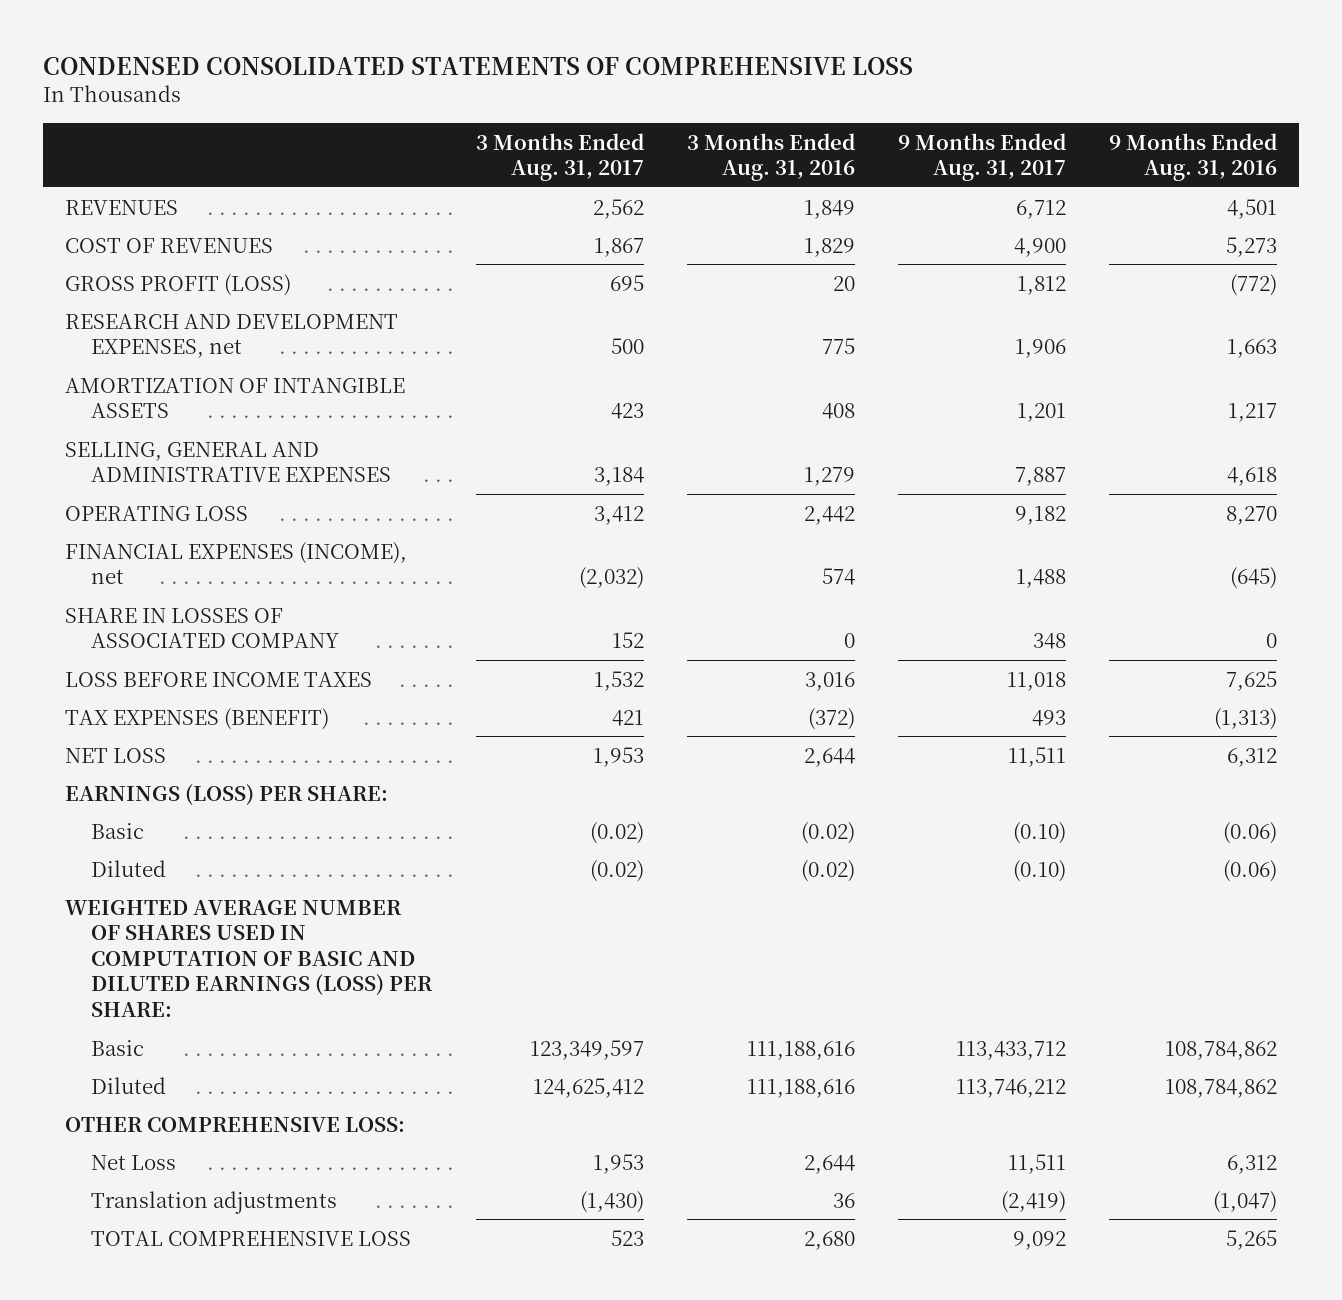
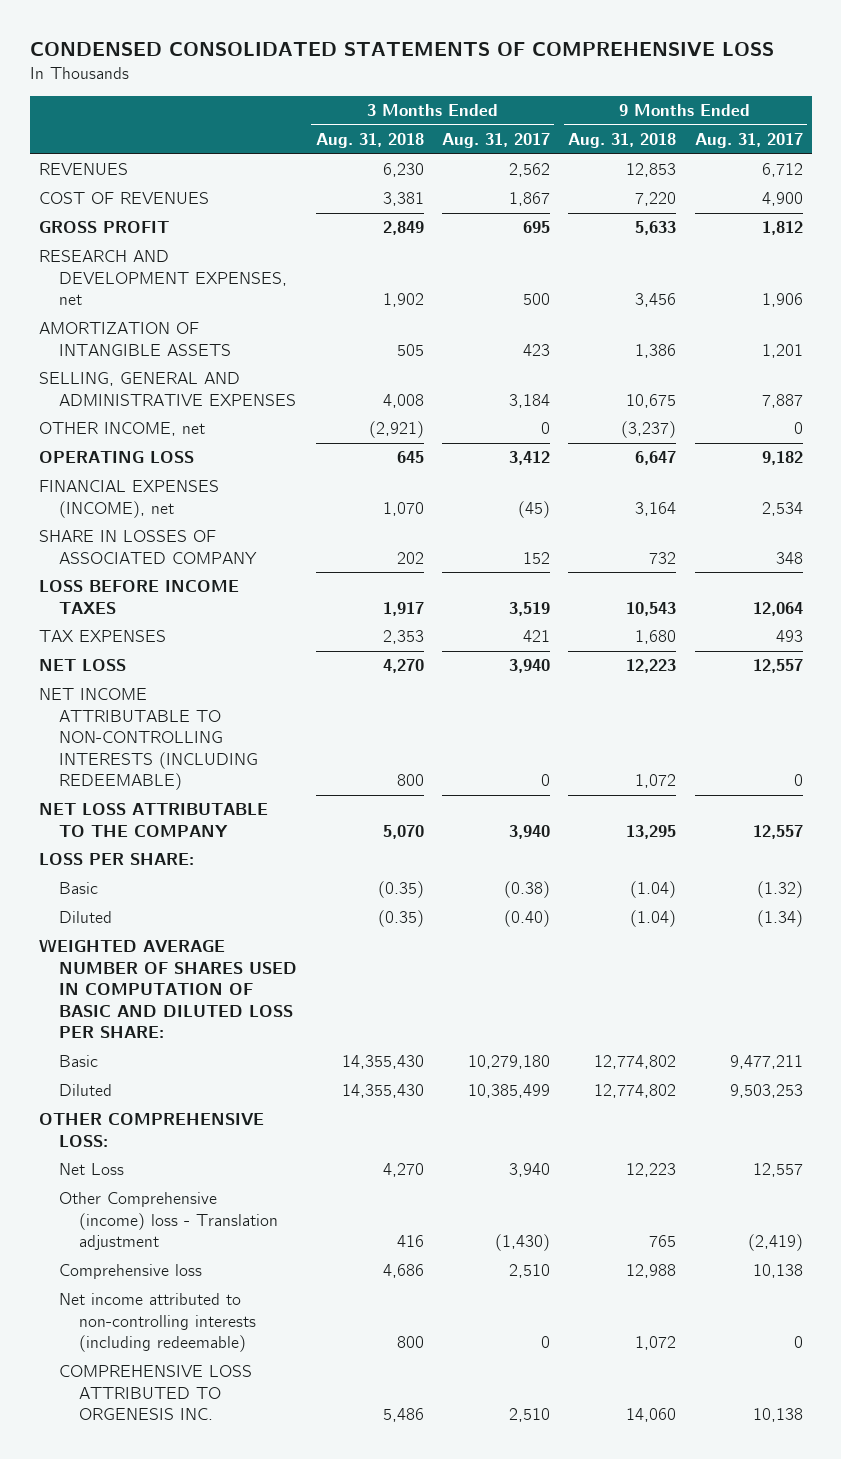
[686,132,855,182] 3 Months Ended Aug. 31, 2016 -> none
[1109,132,1278,182] 9 Months Ended Aug. 31, 2016 -> none
none -> [315,132,424,148] Aug. 31, 2018
none -> [568,132,677,148] Aug. 31, 2018
[64,273,291,296] GROSS PROFIT (LOSS) -> [38,221,169,234] GROSS PROFIT
none -> [38,422,205,437] OTHER INCOME, net
[578,567,644,590] (2,032) -> [517,500,550,518] (45)
[1015,569,1066,589] 1,488 -> [761,501,803,516] 2,534
[593,670,644,691] 1,532 -> [508,601,550,616] 3,519
[1006,671,1066,691] 11,018 -> [752,601,803,616] 12,064
[64,707,329,730] TAX EXPENSES (BENEFIT) -> [38,630,166,643] TAX EXPENSES
[592,746,644,767] 1,953 -> [508,659,550,674] 3,940
[1007,746,1066,767] 11,511 -> [752,659,803,674] 12,557
none -> [38,688,259,790] NET INCOME ATTRIBUTABLE TO NON-CONTROLLING INTERESTS (INCLUDING REDEEMABLE)
none -> [38,803,268,837] NET LOSS ATTRIBUTABLE TO THE COMPANY
[64,783,388,806] EARNINGS (LOSS) PER SHARE: -> [38,853,194,866] LOSS PER SHARE:
[589,821,644,844] (0.02) -> [503,881,550,899] (0.38)
[1012,821,1066,844] (0.10) -> [756,881,803,899] (1.32)
[589,859,644,882] (0.02) -> [503,910,550,928] (0.40)
[1012,859,1066,882] (0.10) -> [756,910,803,928] (1.34)
[64,899,434,1018] WEIGHTED AVERAGE NUMBER OF SHARES USED IN COMPUTATION OF BASIC AND DILUTED EARNINGS (LOSS) PER SHARE: -> [38,939,298,1038] WEIGHTED AVERAGE NUMBER OF SHARES USED IN COMPUTATION OF BASIC AND DILUTED LOSS PER SHARE:
[529,1039,644,1060] 123,349,597 -> [467,1055,550,1070] 10,279,180
[955,1040,1066,1060] 113,433,712 -> [729,1055,803,1070] 9,477,211
[532,1077,644,1098] 124,625,412 -> [467,1084,550,1099] 10,385,499
[955,1078,1066,1098] 113,746,212 -> [729,1084,803,1099] 9,503,253
[592,1153,644,1174] 1,953 -> [508,1163,550,1178] 3,940
[1007,1153,1066,1174] 11,511 -> [752,1163,803,1178] 12,557
[91,1190,338,1214] Translation adjustments -> [59,1192,279,1251] Other Comprehensive (income) loss - Translation adjustment
none -> [59,1264,203,1280] Comprehensive loss
none -> [59,1293,257,1353] Net income attributed to non-controlling interests (including redeemable)
[91,1230,412,1246] TOTAL COMPREHENSIVE LOSS -> [59,1365,253,1421] COMPREHENSIVE LOSS ATTRIBUTED TO ORGENESIS INC.
[610,1229,644,1246] 523 -> [508,1408,550,1423] 2,510
[1012,1230,1066,1250] 9,092 -> [752,1408,803,1423] 10,138

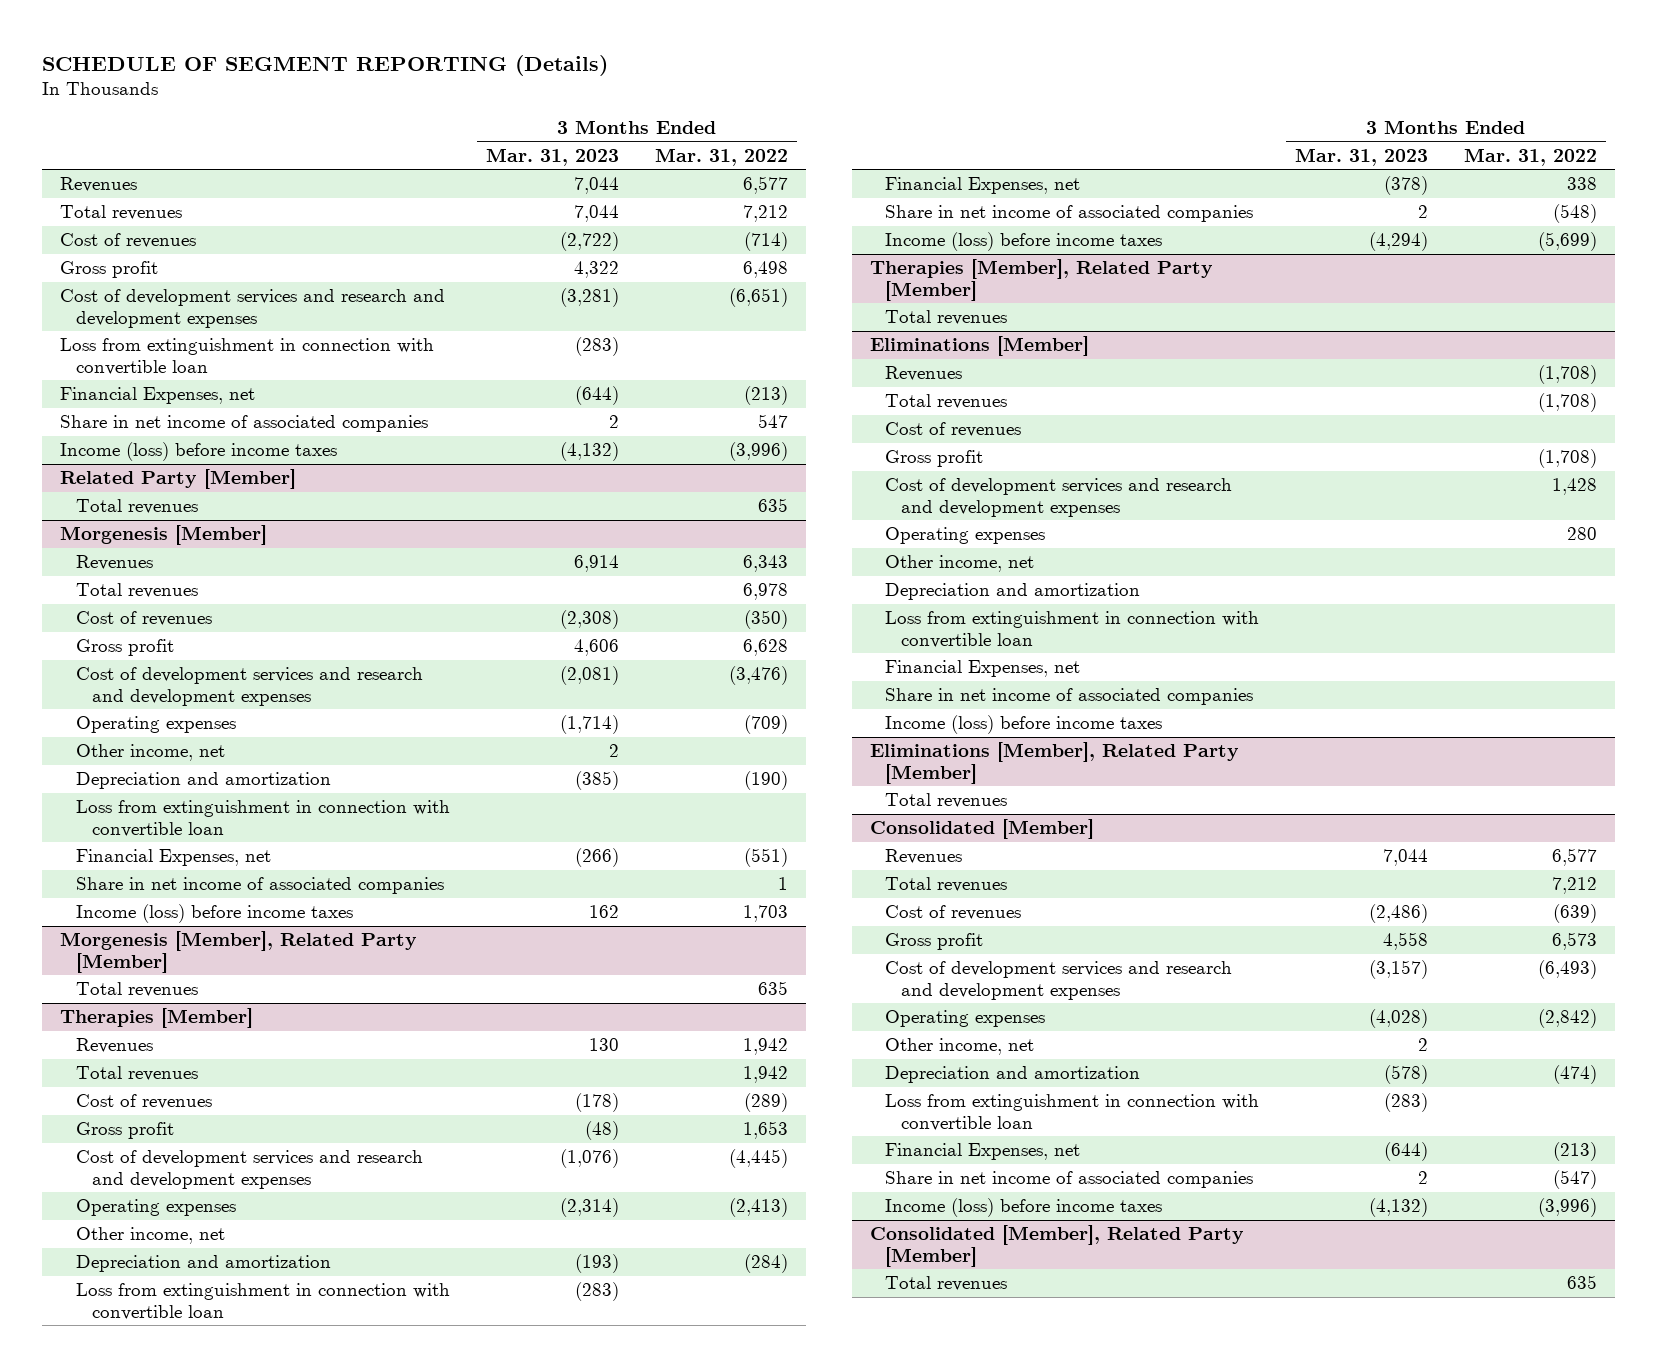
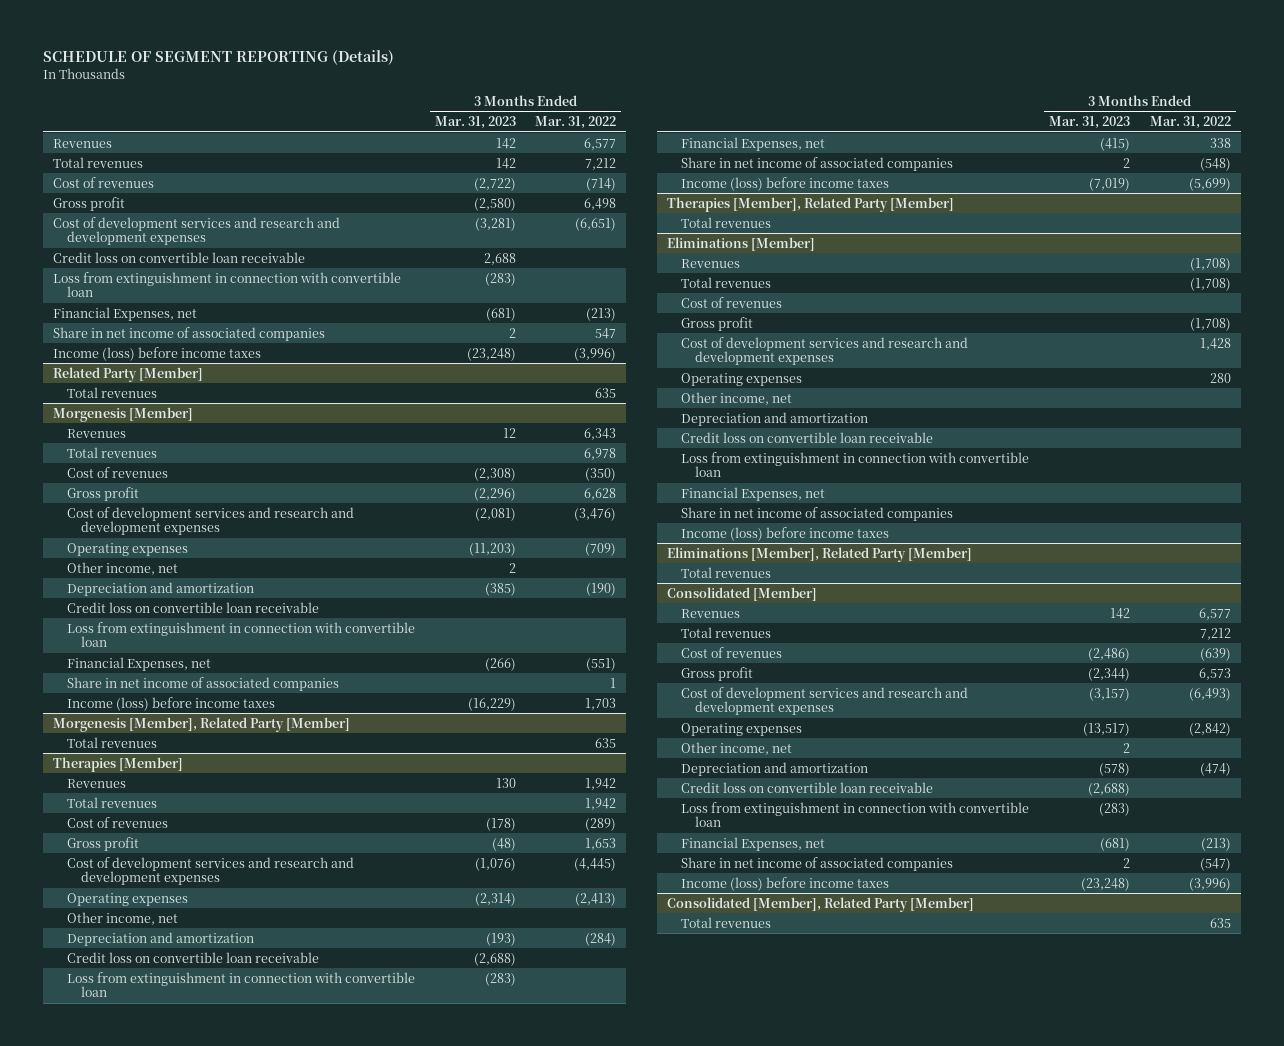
[573,177,619,195] 7,044 -> [495,137,516,149] 142
[573,205,619,223] 7,044 -> [495,157,516,169] 142
[573,261,619,279] 4,322 -> [473,197,516,211] (2,580)
none -> [52,251,305,263] Credit loss on convertible loan receivable
[574,386,619,406] (644) -> [485,307,516,321] (681)
[559,442,619,462] (4,132) -> [466,347,516,361] (23,248)
[573,555,619,573] 6,914 -> [502,427,516,438] 12
[573,639,619,657] 4,606 -> [473,487,516,501] (2,296)
[559,715,619,735] (1,714) -> [468,542,516,556] (11,203)
none -> [66,601,319,613] Credit loss on convertible loan receivable
[588,905,619,919] 162 -> [467,697,516,711] (16,229)
none -> [66,951,319,963] Credit loss on convertible loan receivable
[1384,176,1429,196] (378) -> [1100,137,1131,151] (415)
[1369,232,1429,252] (4,294) -> [1089,177,1131,191] (7,019)
none -> [681,431,934,443] Credit loss on convertible loan receivable
[1383,849,1429,867] 7,044 -> [1110,607,1131,619] 142
[1383,932,1429,951] 4,558 -> [1088,667,1131,681] (2,344)
[1369,1009,1429,1029] (4,028) -> [1083,722,1131,736] (13,517)
none -> [681,781,934,793] Credit loss on convertible loan receivable
[1384,1142,1429,1162] (644) -> [1100,837,1131,851] (681)
[1369,1198,1429,1218] (4,132) -> [1081,877,1131,891] (23,248)

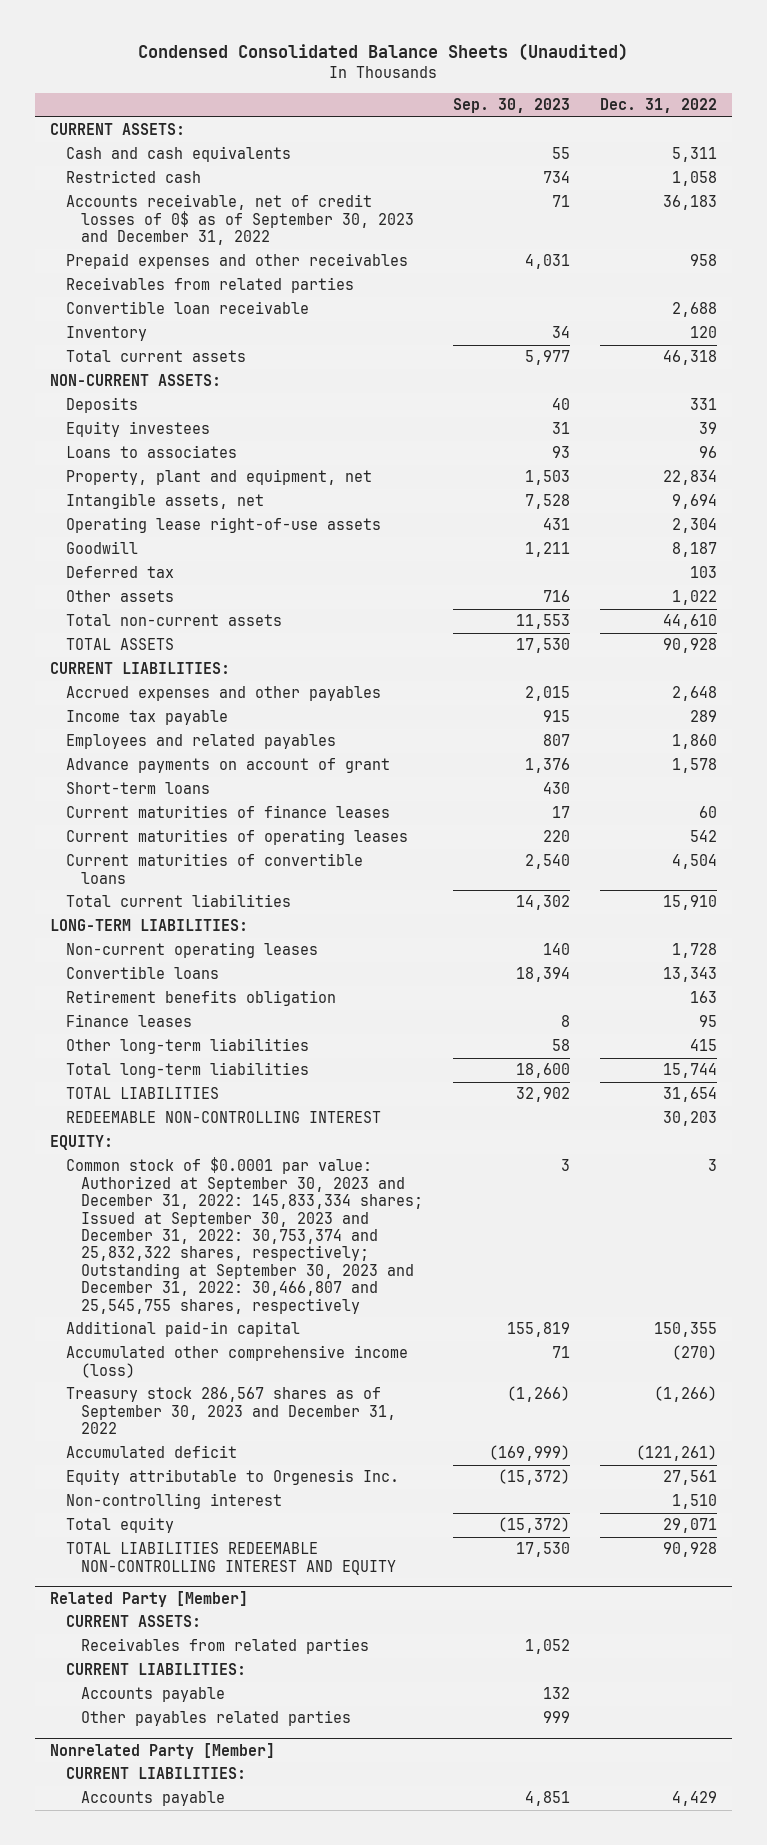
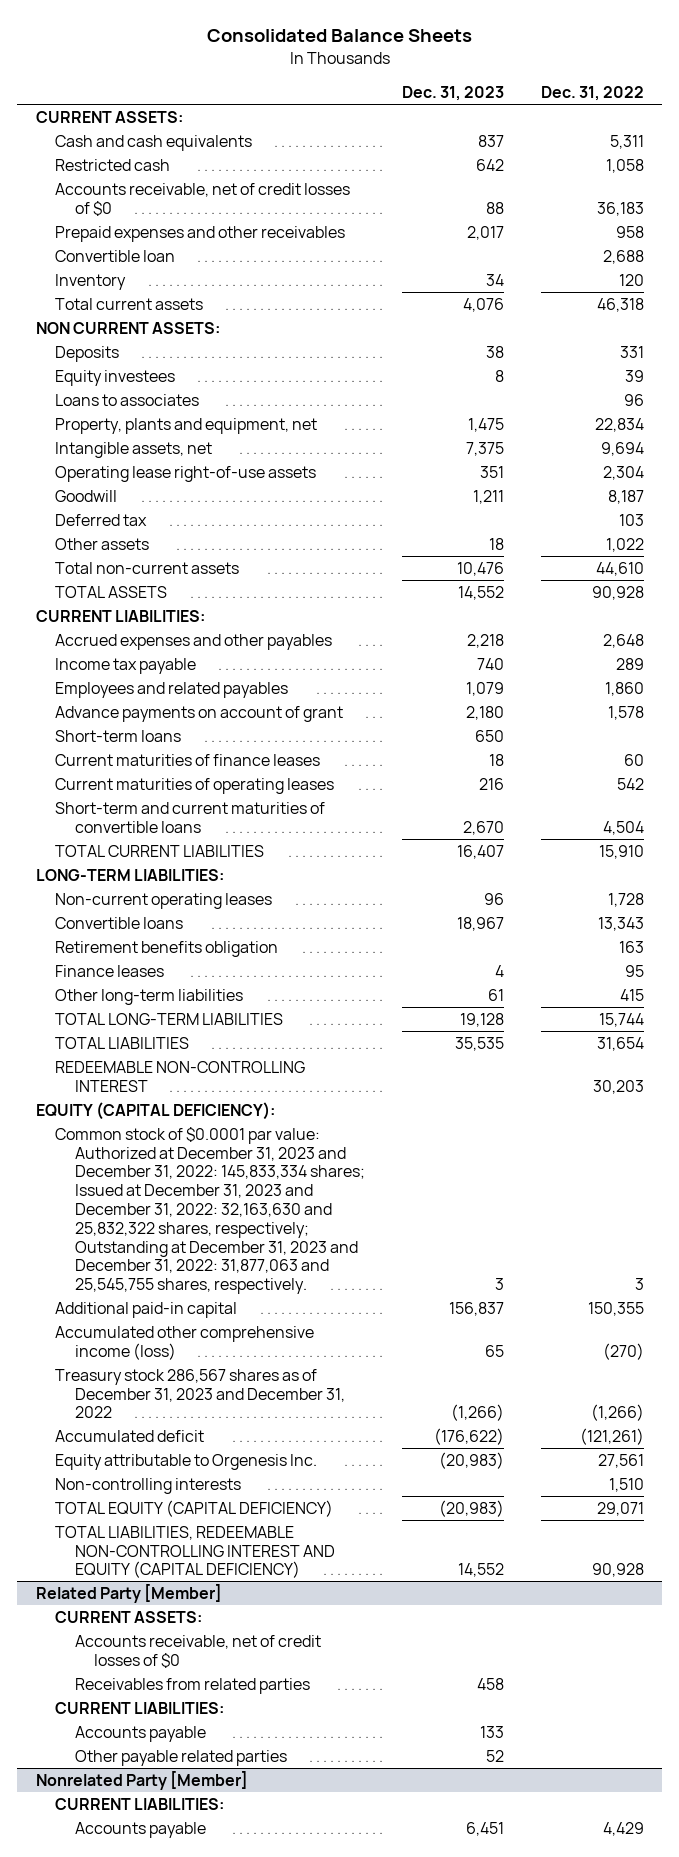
[138,42,629,61] Condensed Consolidated Balance Sheets (Unaudited) -> [206,29,472,43] Consolidated Balance Sheets
[453,98,571,114] Sep. 30, 2023 -> none
none -> [401,86,504,102] Dec. 31, 2023
[65,194,415,246] Accounts receivable, net of credit losses of 0$ as of September 30, 2023 and December 31, 2022 -> [55,182,351,216] Accounts receivable, net of credit losses of $0
[65,277,354,294] Receivables from related parties -> none
[65,301,309,315] Convertible loan receivable -> [55,249,176,262] Convertible loan
[49,374,221,387] NON-CURRENT ASSETS: -> [35,321,220,334] NON CURRENT ASSETS:
[65,469,372,486] Property, plant and equipment, net -> [55,417,318,434] Property, plants and equipment, net
[65,853,363,884] Current maturities of convertible loans -> [55,801,326,833] Short-term and current maturities of convertible loans
[65,894,291,908] Total current liabilities -> [55,844,265,857] TOTAL CURRENT LIABILITIES
[65,1062,309,1079] Total long-term liabilities -> [55,1012,284,1025] TOTAL LONG-TERM LIABILITIES
[49,1135,113,1151] EQUITY: -> [35,1101,275,1120] EQUITY (CAPITAL DEFICIENCY):
[65,1157,424,1314] Common stock of $0.0001 par value: Authorized at September 30, 2023 and December 31, 2022: 145,833,334 shares; Issued at September 30, 2023 and December 31, 2022: 30,753,374 and 25,832,322 shares, respectively; Outstanding at September 30, 2023 and December 31, 2022: 30,466,807 and 25,545,755 shares, respectively -> [55,1126,365,1295] Common stock of $0.0001 par value: Authorized at December 31, 2023 and December 31, 2022: 145,833,334 shares; Issued at December 31, 2023 and December 31, 2022: 32,163,630 and 25,832,322 shares, respectively; Outstanding at December 31, 2023 and December 31, 2022: 31,877,063 and 25,545,755 shares, respectively.
[65,1387,397,1435] Treasury stock 286,567 shares as of September 30, 2023 and December 31, 2022 -> [55,1368,345,1419] Treasury stock 286,567 shares as of December 31, 2023 and December 31, 2022
[65,1493,282,1510] Non-controlling interest -> [55,1477,242,1494] Non-controlling interests
[65,1517,174,1534] Total equity -> [55,1499,334,1517] TOTAL EQUITY (CAPITAL DEFICIENCY)
[65,1542,397,1575] TOTAL LIABILITIES REDEEMABLE NON-CONTROLLING INTEREST AND EQUITY -> [55,1525,335,1579] TOTAL LIABILITIES, REDEEMABLE NON-CONTROLLING INTEREST AND EQUITY (CAPITAL DEFICIENCY)
none -> [74,1634,321,1668] Accounts receivable, net of credit losses of $0
[81,1710,352,1727] Other payables related parties -> [74,1749,287,1766] Other payable related parties

